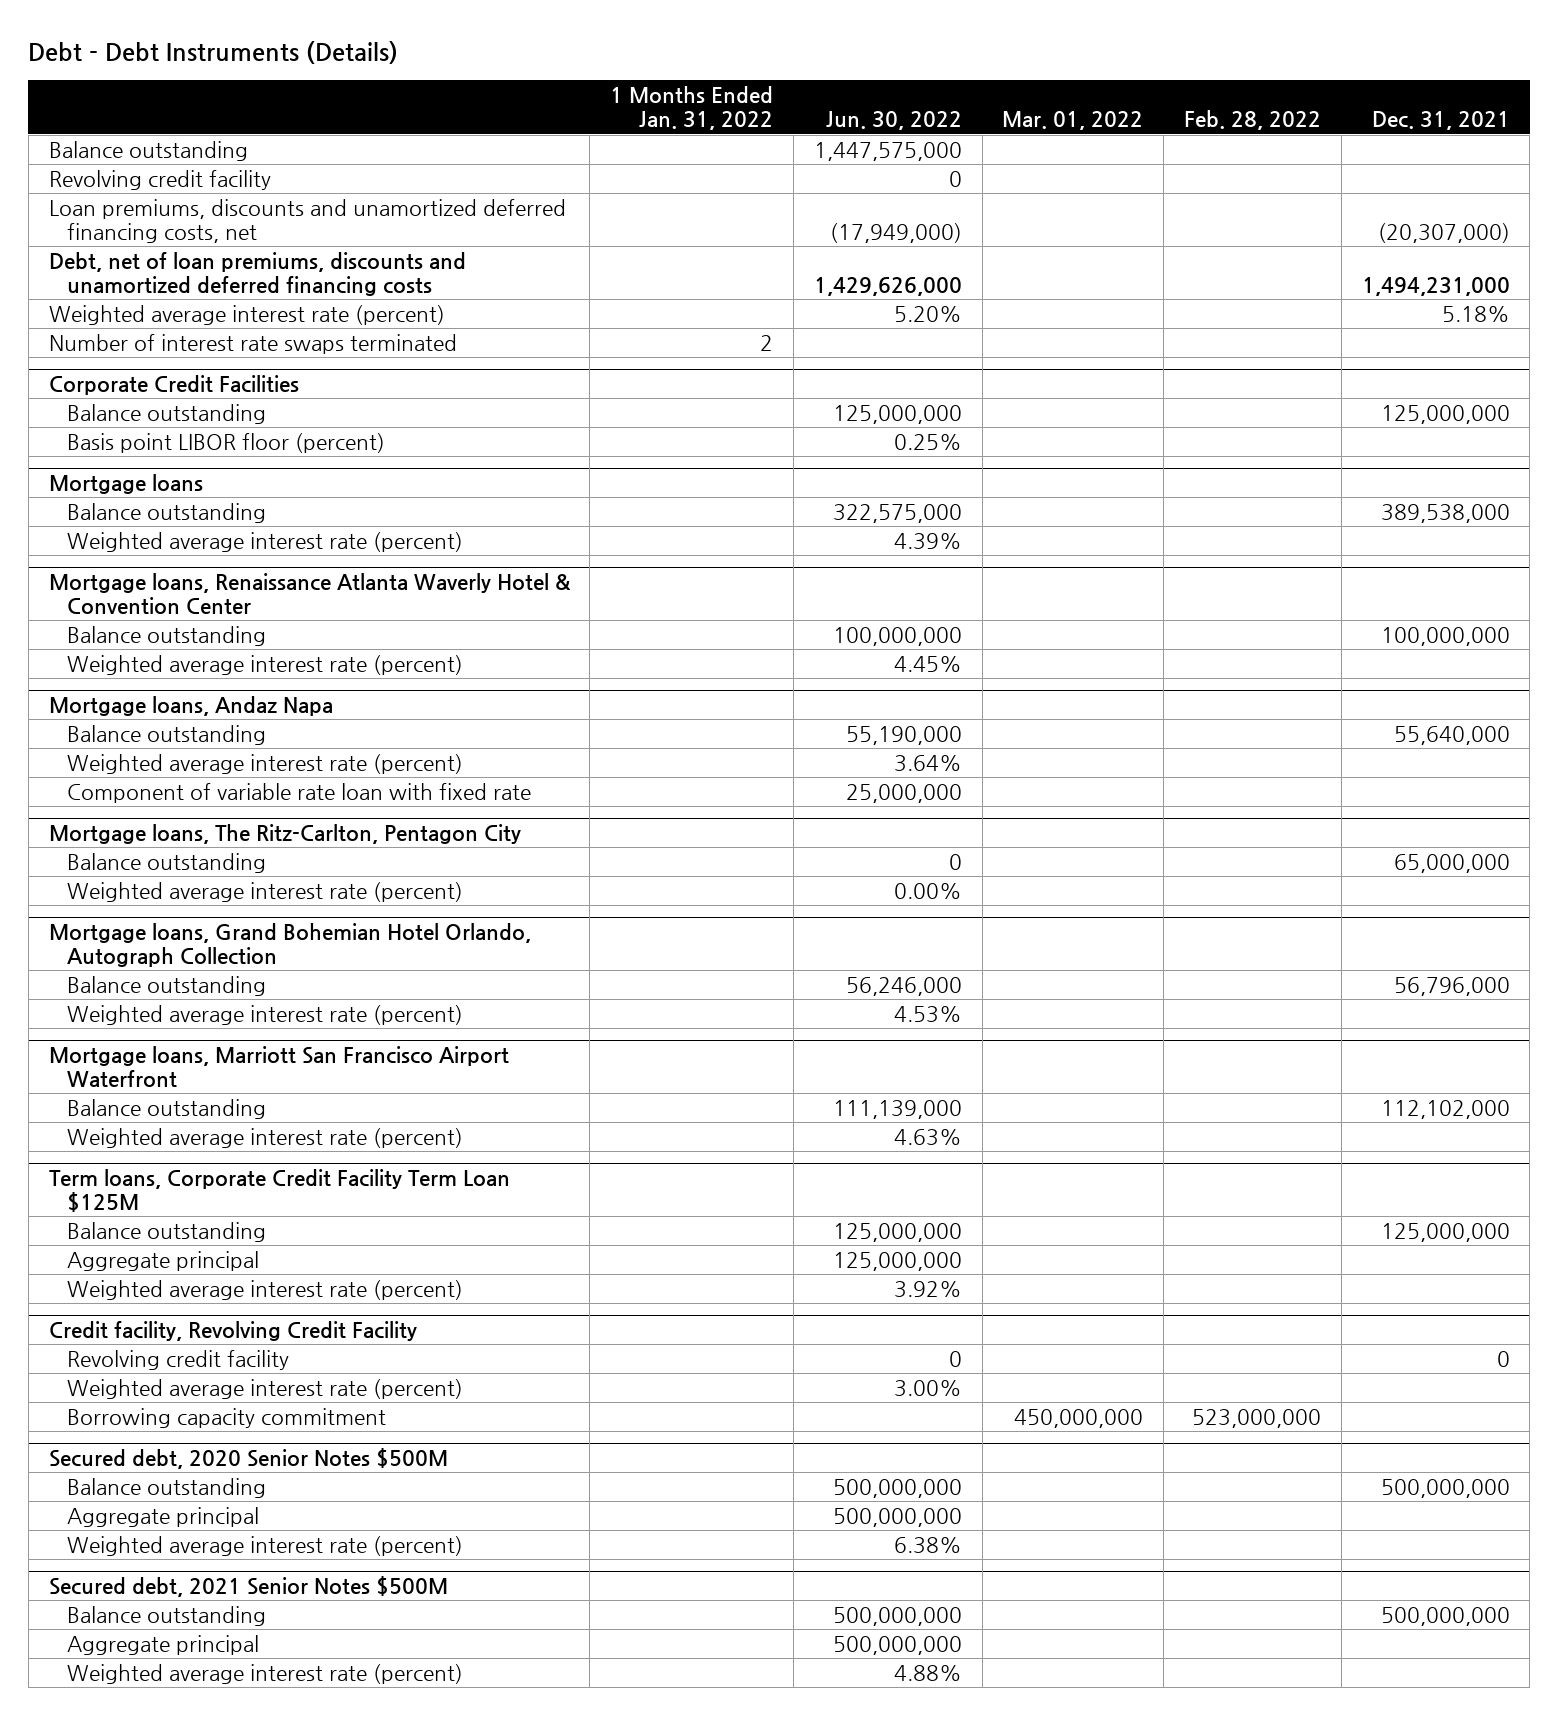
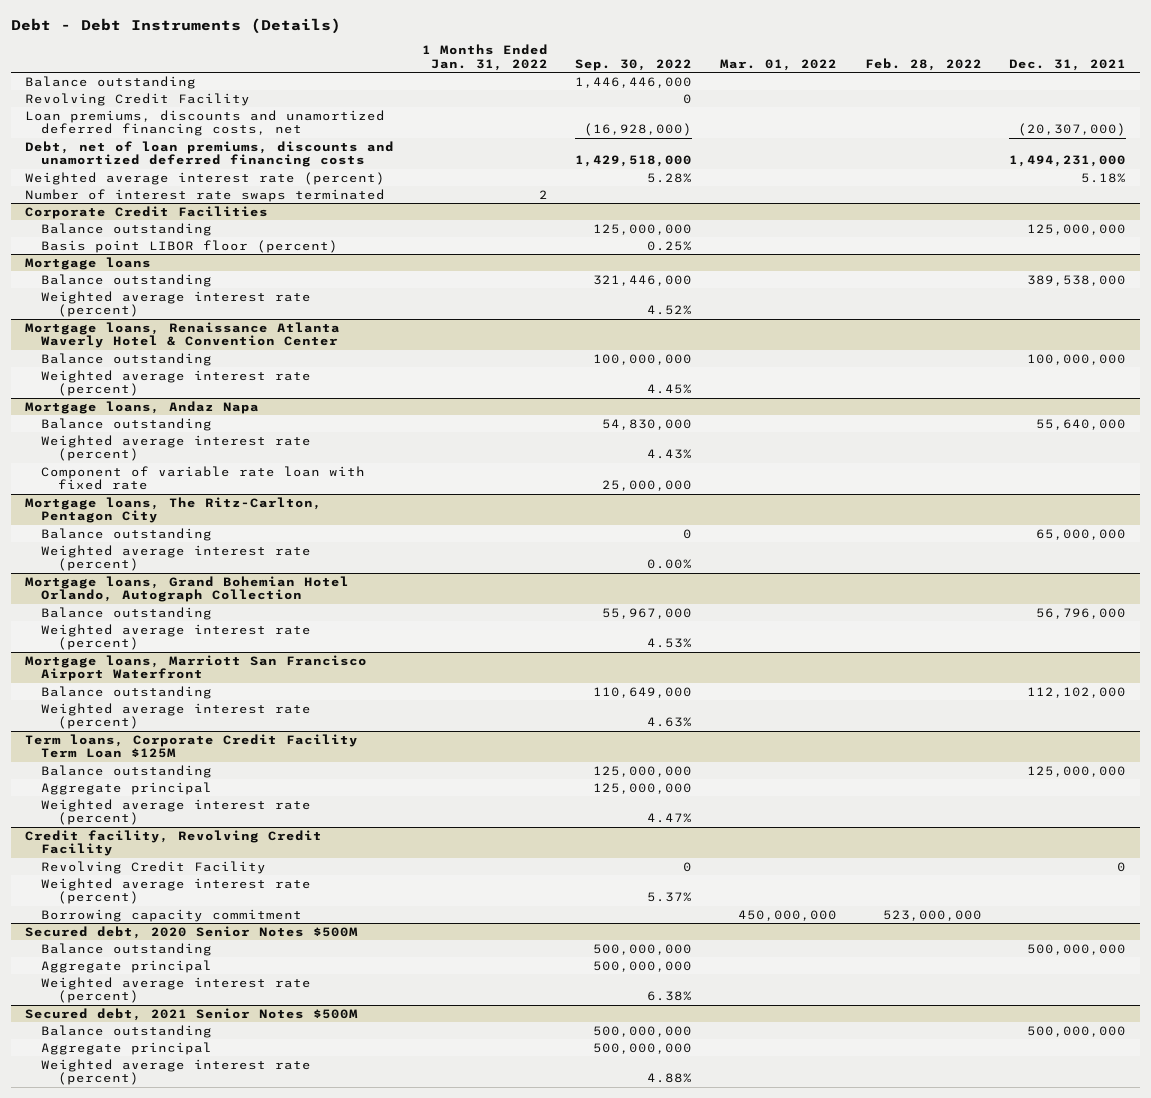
[825,111,962,131] Jun. 30, 2022 -> none
none -> [575,58,693,71] Sep. 30, 2022
[48,169,271,190] Revolving credit facility -> [24,92,250,106] Revolving Credit Facility
[66,1349,289,1370] Revolving credit facility -> [41,860,267,874] Revolving Credit Facility

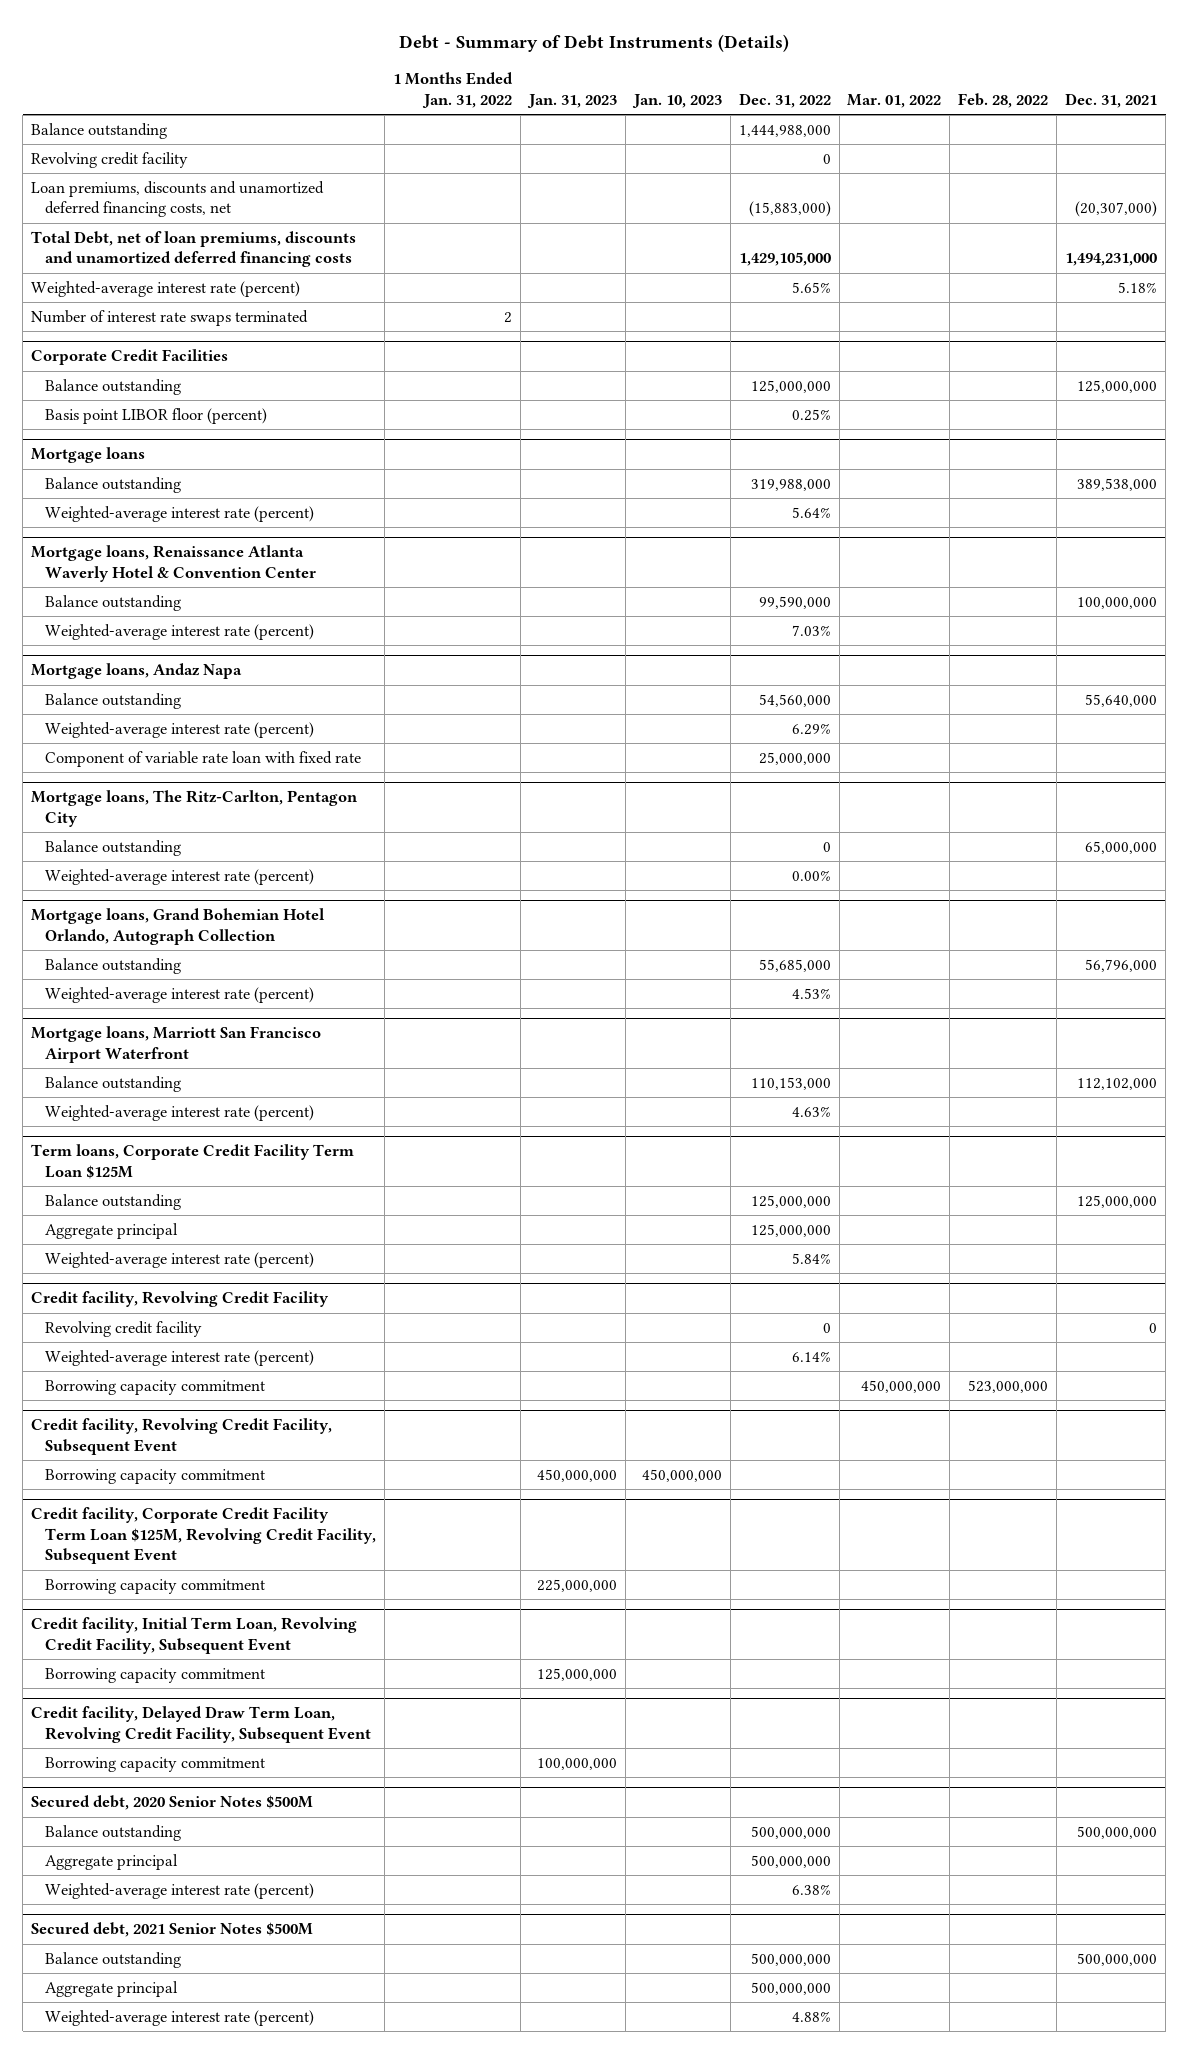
[10,17,341,34] Debt - Debt Instruments (Details) -> [399,34,790,53] Debt - Summary of Debt Instruments (Details)
[575,58,693,71] Sep. 30, 2022 -> none
none -> [526,93,617,108] Jan. 31, 2023
none -> [631,93,722,108] Jan. 10, 2023
none -> [738,92,831,108] Dec. 31, 2022
[24,92,250,106] Revolving Credit Facility -> [31,151,189,168] Revolving credit facility
[24,140,394,168] Debt, net of loan premiums, discounts and unamortized deferred financing costs -> [31,230,357,268] Total Debt, net of loan premiums, discounts and unamortized deferred financing costs
[24,171,385,185] Weighted average interest rate (percent) -> [31,280,301,297] Weighted-average interest rate (percent)
[41,290,312,318] Weighted average interest rate (percent) -> [45,505,315,522] Weighted-average interest rate (percent)
[41,369,312,397] Weighted average interest rate (percent) -> [45,623,315,640] Weighted-average interest rate (percent)
[41,434,312,462] Weighted average interest rate (percent) -> [45,721,315,738] Weighted-average interest rate (percent)
[41,544,312,572] Weighted average interest rate (percent) -> [45,868,315,885] Weighted-average interest rate (percent)
[41,623,312,651] Weighted average interest rate (percent) -> [45,986,315,1003] Weighted-average interest rate (percent)
[41,702,312,730] Weighted average interest rate (percent) -> [45,1104,315,1121] Weighted-average interest rate (percent)
[41,798,312,826] Weighted average interest rate (percent) -> [45,1251,315,1268] Weighted-average interest rate (percent)
[41,860,267,874] Revolving Credit Facility -> [45,1320,203,1337] Revolving credit facility
[41,877,312,905] Weighted average interest rate (percent) -> [45,1349,315,1366] Weighted-average interest rate (percent)
none -> [31,1418,333,1455] Credit facility, Revolving Credit Facility, Subsequent Event
none -> [45,1468,266,1484] Borrowing capacity commitment
none -> [31,1507,377,1565] Credit facility, Corporate Credit Facility Term Loan $125M, Revolving Credit Facility, Subsequent Event
none -> [45,1578,266,1594] Borrowing capacity commitment
none -> [31,1617,358,1654] Credit facility, Initial Term Loan, Revolving Credit Facility, Subsequent Event
none -> [45,1667,266,1683] Borrowing capacity commitment
none -> [31,1706,372,1743] Credit facility, Delayed Draw Term Loan, Revolving Credit Facility, Subsequent Event
none -> [45,1756,266,1772] Borrowing capacity commitment
[41,976,312,1004] Weighted average interest rate (percent) -> [45,1882,315,1899] Weighted-average interest rate (percent)
[41,1058,312,1086] Weighted average interest rate (percent) -> [45,2009,315,2026] Weighted-average interest rate (percent)

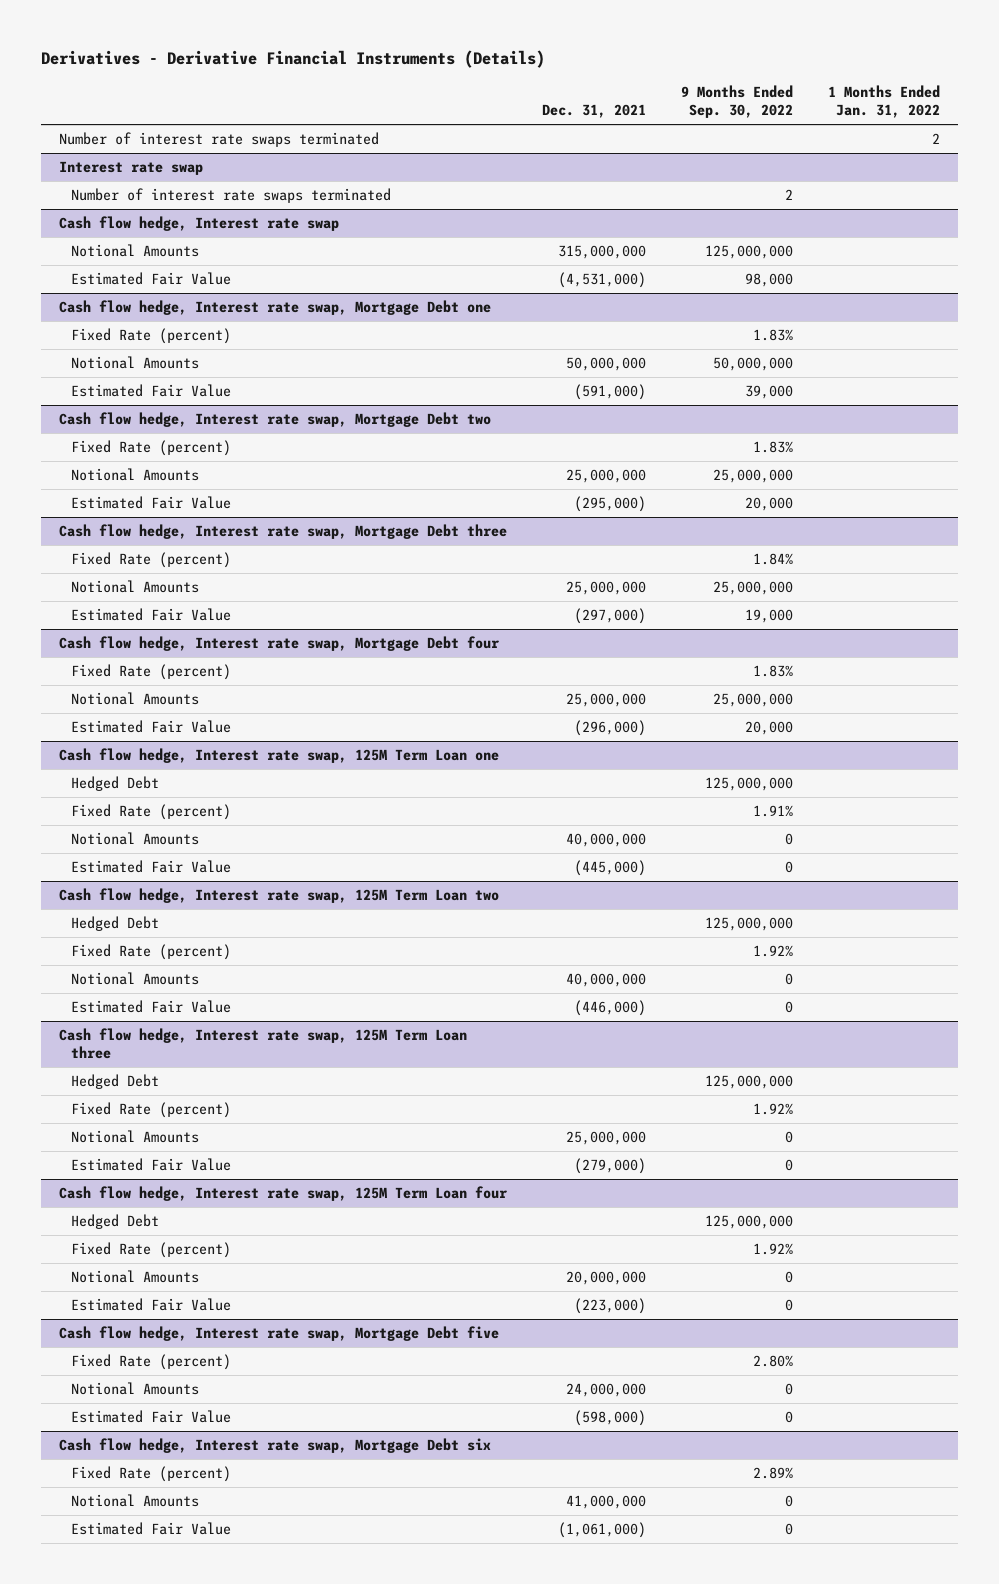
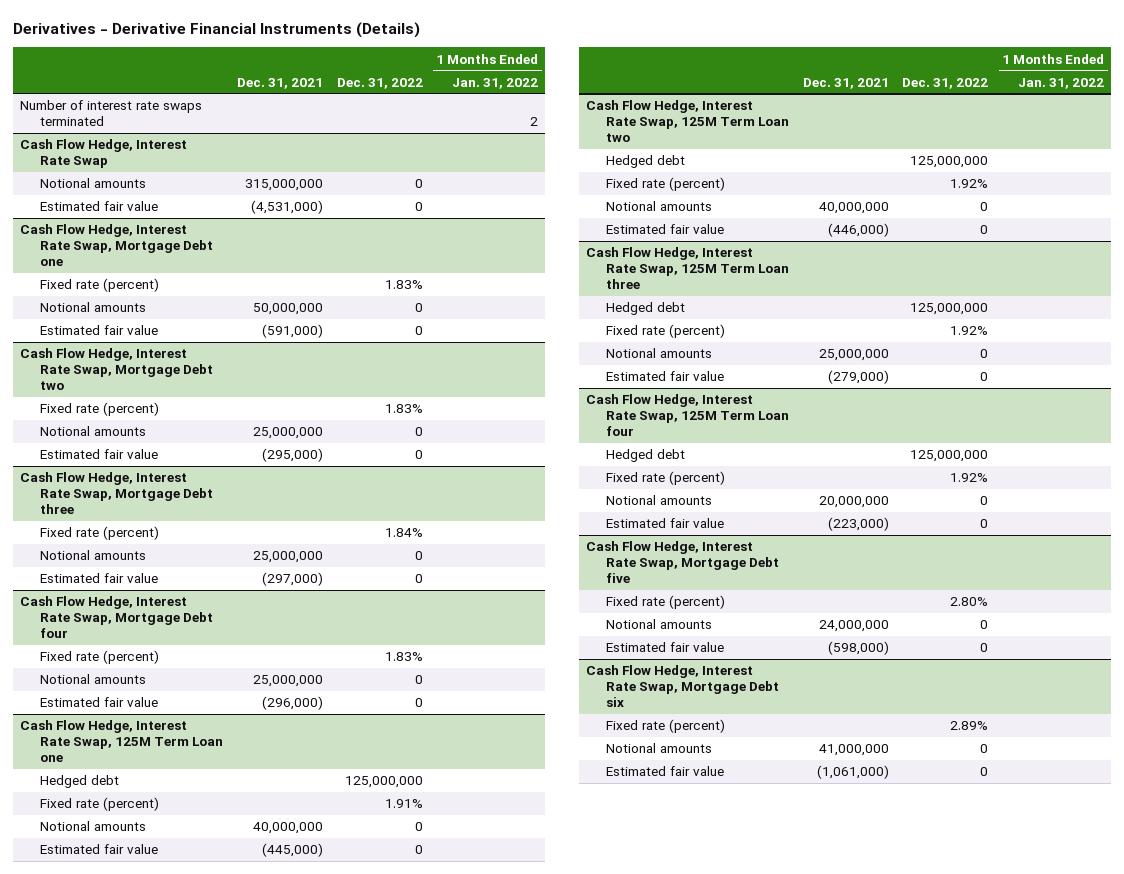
[681,85,794,119] 9 Months Ended Sep. 30, 2022 -> none
none -> [336,77,423,89] Dec. 31, 2022
[58,160,203,175] Interest rate swap -> none
[70,187,391,203] Number of interest rate swaps terminated -> none
[58,215,339,231] Cash flow hedge, Interest rate swap -> [19,139,187,169] Cash Flow Hedge, Interest Rate Swap
[70,243,199,257] Notional Amounts -> [39,178,146,189] Notional amounts
[70,271,231,285] Estimated Fair Value -> [39,201,158,212] Estimated fair value
[58,299,491,315] Cash flow hedge, Interest rate swap, Mortgage Debt one -> [19,224,213,266] Cash Flow Hedge, Interest Rate Swap, Mortgage Debt one
[70,327,231,344] Fixed Rate (percent) -> [39,278,159,293] Fixed rate (percent)
[70,355,199,369] Notional Amounts -> [39,302,146,313] Notional amounts
[70,383,231,397] Estimated Fair Value -> [39,325,158,336] Estimated fair value
[58,411,491,427] Cash flow hedge, Interest rate swap, Mortgage Debt two -> [19,348,213,390] Cash Flow Hedge, Interest Rate Swap, Mortgage Debt two
[70,439,231,456] Fixed Rate (percent) -> [39,402,159,417] Fixed rate (percent)
[70,467,199,481] Notional Amounts -> [39,426,146,437] Notional amounts
[70,495,231,509] Estimated Fair Value -> [39,449,158,460] Estimated fair value
[58,523,507,539] Cash flow hedge, Interest rate swap, Mortgage Debt three -> [19,472,213,514] Cash Flow Hedge, Interest Rate Swap, Mortgage Debt three
[70,551,231,568] Fixed Rate (percent) -> [39,526,159,541] Fixed rate (percent)
[70,579,199,593] Notional Amounts -> [39,550,146,561] Notional amounts
[70,607,231,621] Estimated Fair Value -> [39,573,158,584] Estimated fair value
[58,635,500,651] Cash flow hedge, Interest rate swap, Mortgage Debt four -> [19,596,213,638] Cash Flow Hedge, Interest Rate Swap, Mortgage Debt four
[70,663,231,680] Fixed Rate (percent) -> [39,650,159,665] Fixed rate (percent)
[70,691,199,705] Notional Amounts -> [39,674,146,685] Notional amounts
[70,719,231,733] Estimated Fair Value -> [39,697,158,708] Estimated fair value
[58,747,499,763] Cash flow hedge, Interest rate swap, 125M Term Loan one -> [19,720,223,762] Cash Flow Hedge, Interest Rate Swap, 125M Term Loan one
[70,775,159,791] Hedged Debt -> [39,775,119,789] Hedged debt
[70,803,231,820] Fixed Rate (percent) -> [39,797,159,812] Fixed rate (percent)
[70,831,199,845] Notional Amounts -> [39,821,146,832] Notional amounts
[70,859,231,873] Estimated Fair Value -> [39,844,158,855] Estimated fair value
[58,887,499,903] Cash flow hedge, Interest rate swap, 125M Term Loan two -> [585,100,789,142] Cash Flow Hedge, Interest Rate Swap, 125M Term Loan two
[70,915,159,931] Hedged Debt -> [605,155,685,169] Hedged debt
[70,943,231,960] Fixed Rate (percent) -> [605,177,725,192] Fixed rate (percent)
[70,971,199,985] Notional Amounts -> [605,201,712,212] Notional amounts
[70,999,231,1013] Estimated Fair Value -> [605,224,724,235] Estimated fair value
[58,1027,467,1059] Cash flow hedge, Interest rate swap, 125M Term Loan three -> [585,247,789,289] Cash Flow Hedge, Interest Rate Swap, 125M Term Loan three
[70,1073,159,1089] Hedged Debt -> [605,302,685,316] Hedged debt
[70,1101,231,1118] Fixed Rate (percent) -> [605,324,725,339] Fixed rate (percent)
[70,1129,199,1143] Notional Amounts -> [605,348,712,359] Notional amounts
[70,1157,231,1171] Estimated Fair Value -> [605,371,724,382] Estimated fair value
[58,1185,508,1201] Cash flow hedge, Interest rate swap, 125M Term Loan four -> [585,394,789,436] Cash Flow Hedge, Interest Rate Swap, 125M Term Loan four
[70,1213,159,1229] Hedged Debt -> [605,449,685,463] Hedged debt
[70,1241,231,1258] Fixed Rate (percent) -> [605,471,725,486] Fixed rate (percent)
[70,1269,199,1283] Notional Amounts -> [605,495,712,506] Notional amounts
[70,1297,231,1311] Estimated Fair Value -> [605,518,724,529] Estimated fair value
[58,1325,499,1341] Cash flow hedge, Interest rate swap, Mortgage Debt five -> [585,541,779,583] Cash Flow Hedge, Interest Rate Swap, Mortgage Debt five
[70,1353,231,1370] Fixed Rate (percent) -> [605,595,725,610] Fixed rate (percent)
[70,1381,199,1395] Notional Amounts -> [605,619,712,630] Notional amounts
[70,1409,231,1423] Estimated Fair Value -> [605,642,724,653] Estimated fair value
[58,1437,491,1453] Cash flow hedge, Interest rate swap, Mortgage Debt six -> [585,665,779,707] Cash Flow Hedge, Interest Rate Swap, Mortgage Debt six
[70,1465,231,1482] Fixed Rate (percent) -> [605,719,725,734] Fixed rate (percent)
[70,1493,199,1507] Notional Amounts -> [605,743,712,754] Notional amounts
[70,1521,231,1535] Estimated Fair Value -> [605,766,724,777] Estimated fair value

